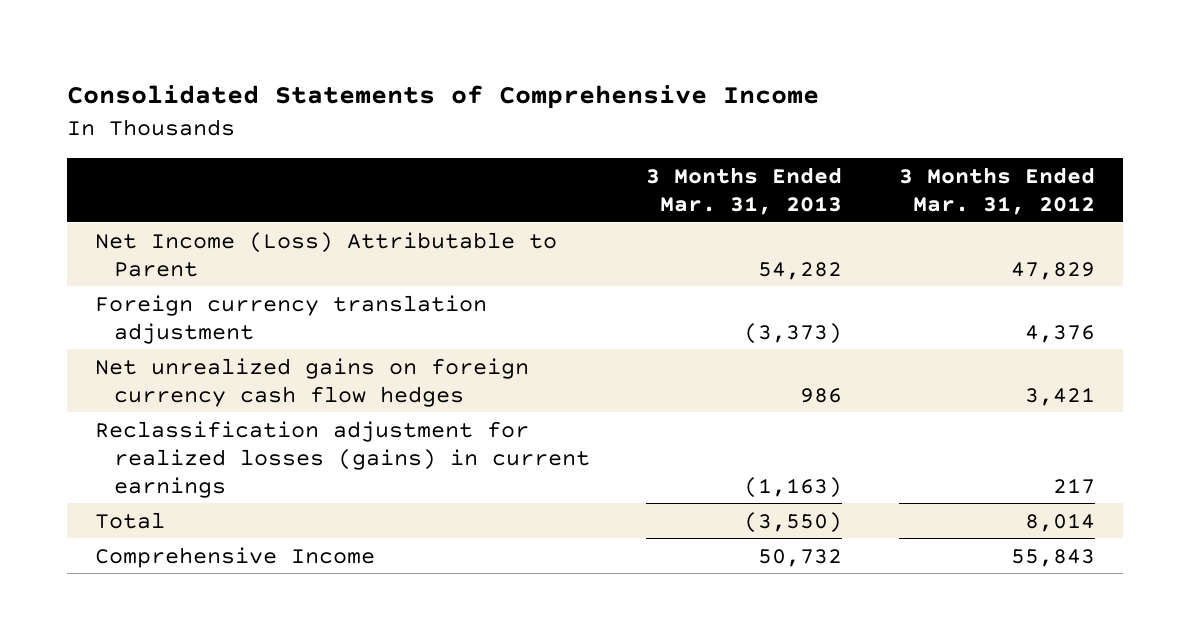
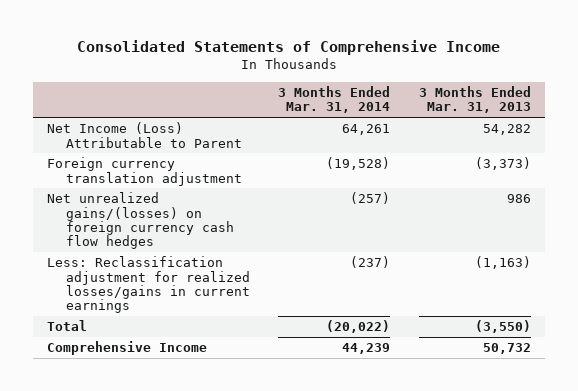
[898,166,1095,215] 3 Months Ended Mar. 31, 2012 -> none
none -> [278,85,391,114] 3 Months Ended Mar. 31, 2014
[95,357,530,407] Net unrealized gains on foreign currency cash flow hedges -> [47,192,235,250] Net unrealized gains/(losses) on foreign currency cash flow hedges
[95,420,590,498] Reclassification adjustment for realized losses (gains) in current earnings -> [47,256,251,314] Less: Reclassification adjustment for realized losses/gains in current earnings

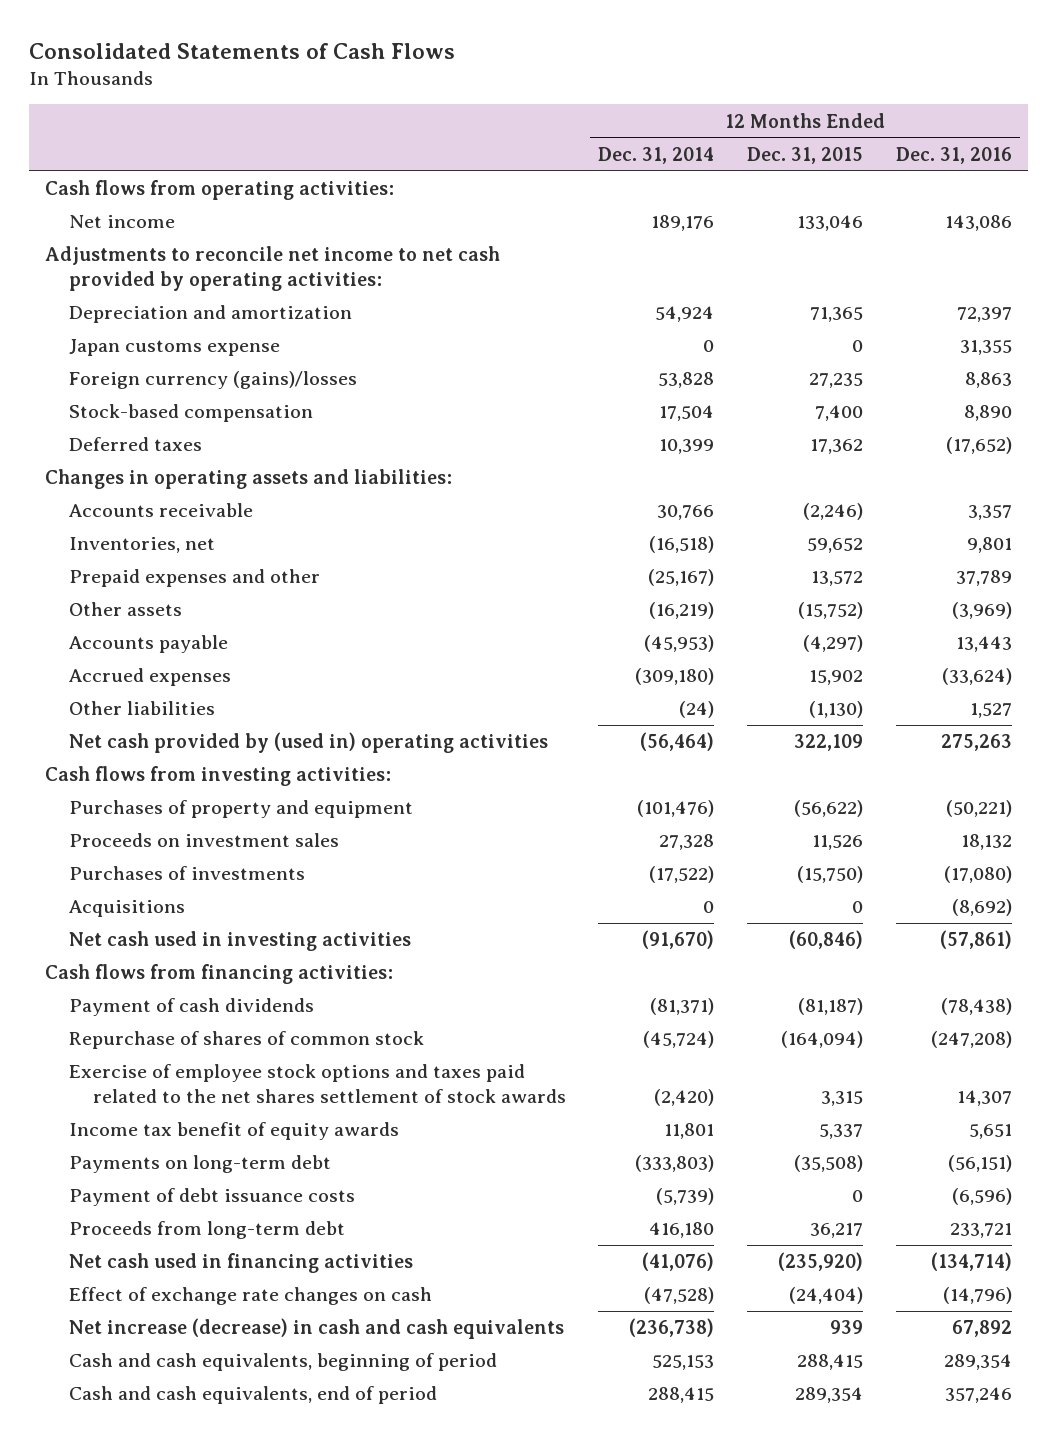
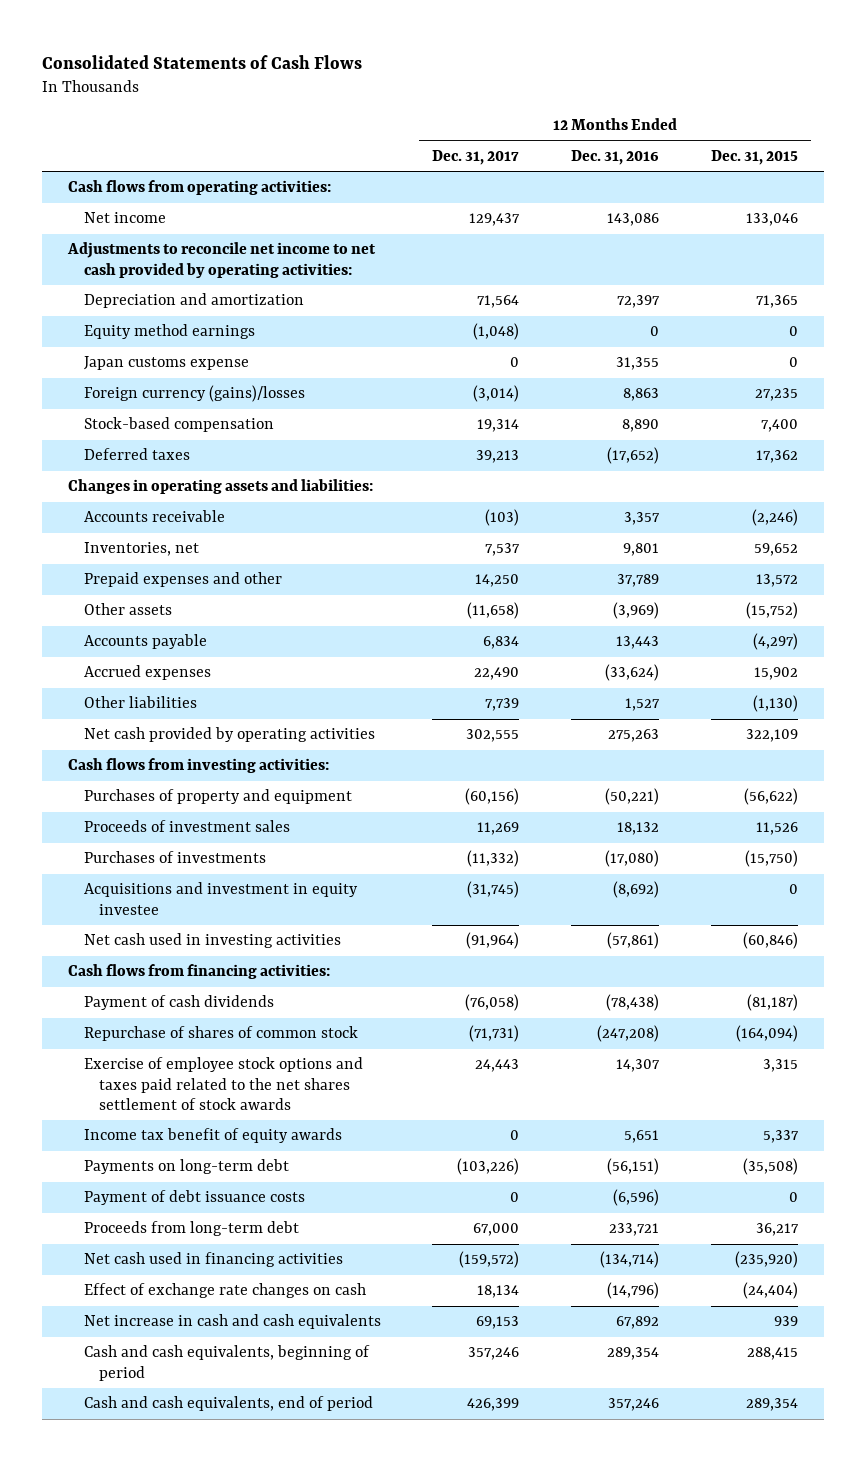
[598,146,715,164] Dec. 31, 2014 -> none
none -> [432,149,520,165] Dec. 31, 2017
none -> [83,324,255,340] Equity method earnings
[68,732,548,754] Net cash provided by (used in) operating activities -> [83,727,375,743] Net cash provided by operating activities
[68,833,339,848] Proceeds on investment sales -> [83,820,290,833] Proceeds of investment sales
[68,900,185,918] Acquisitions -> [83,882,358,915] Acquisitions and investment in equity investee
[68,1318,564,1340] Net increase (decrease) in cash and cash equivalents -> [83,1314,381,1330] Net increase in cash and cash equivalents

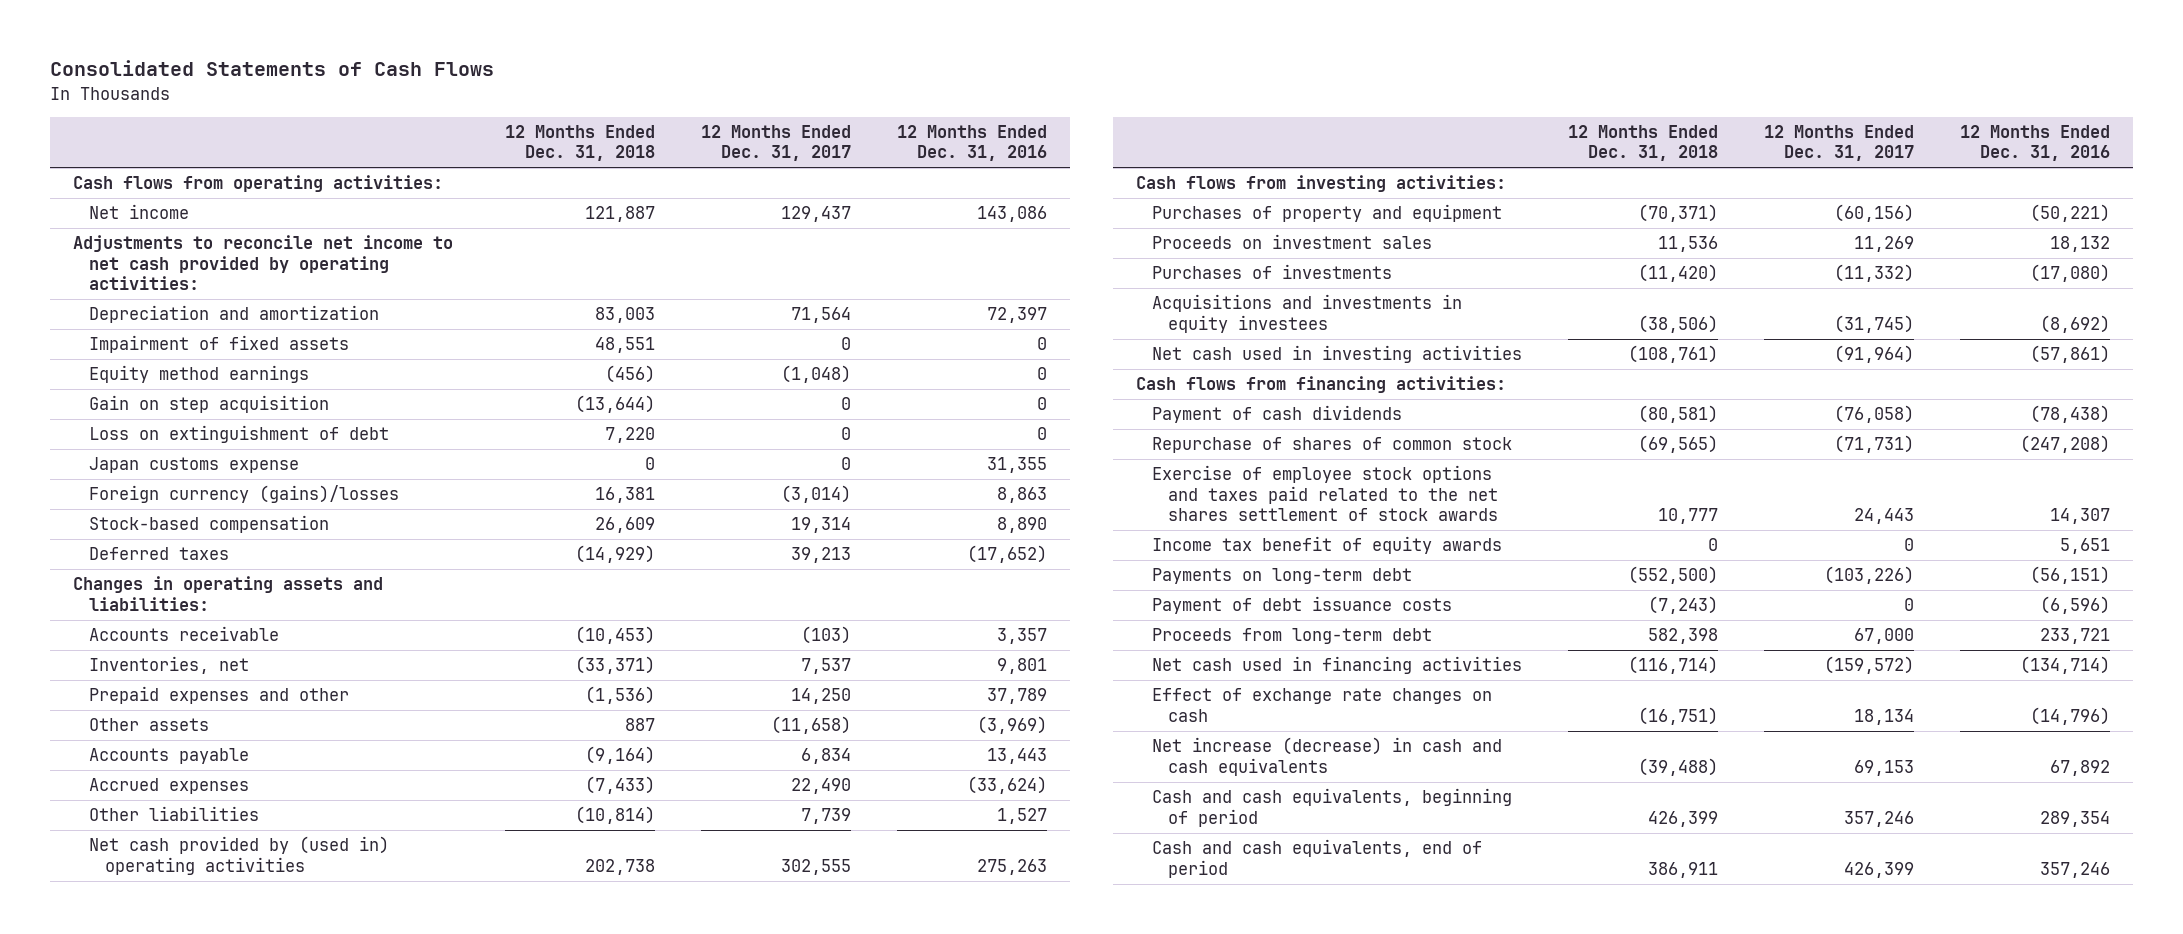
[711,149,799,165] Dec. 31, 2015 -> none
none -> [504,125,655,162] 12 Months Ended Dec. 31, 2018
none -> [88,335,349,354] Impairment of fixed assets
none -> [88,395,329,414] Gain on step acquisition
none -> [88,425,389,444] Loss on extinguishment of debt
[83,727,375,743] Net cash provided by operating activities -> [88,836,389,875] Net cash provided by (used in) operating activities
[83,820,290,833] Proceeds of investment sales -> [1152,234,1433,250] Proceeds on investment sales
[83,882,358,915] Acquisitions and investment in equity investee -> [1152,294,1463,333] Acquisitions and investments in equity investees
[83,1314,381,1330] Net increase in cash and cash equivalents -> [1152,737,1503,776] Net increase (decrease) in cash and cash equivalents

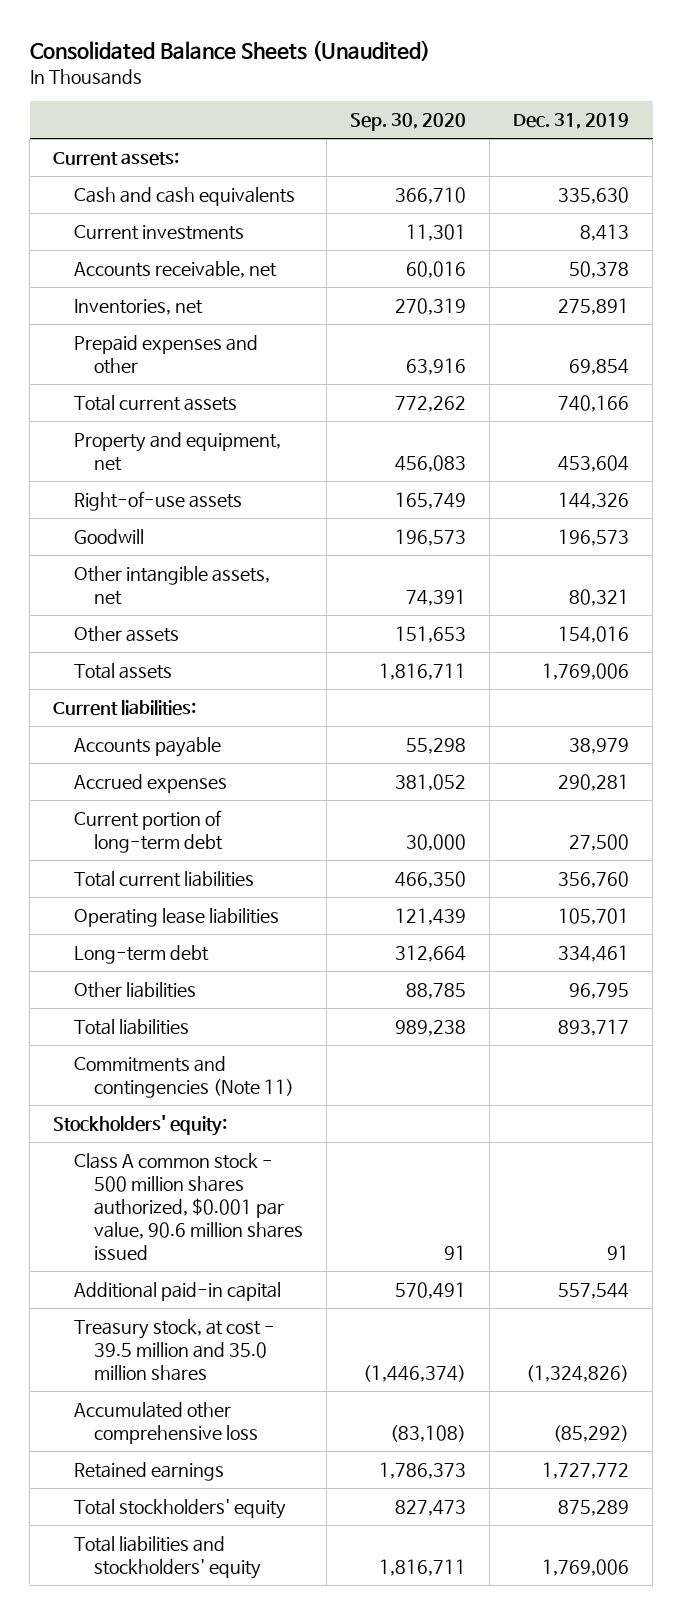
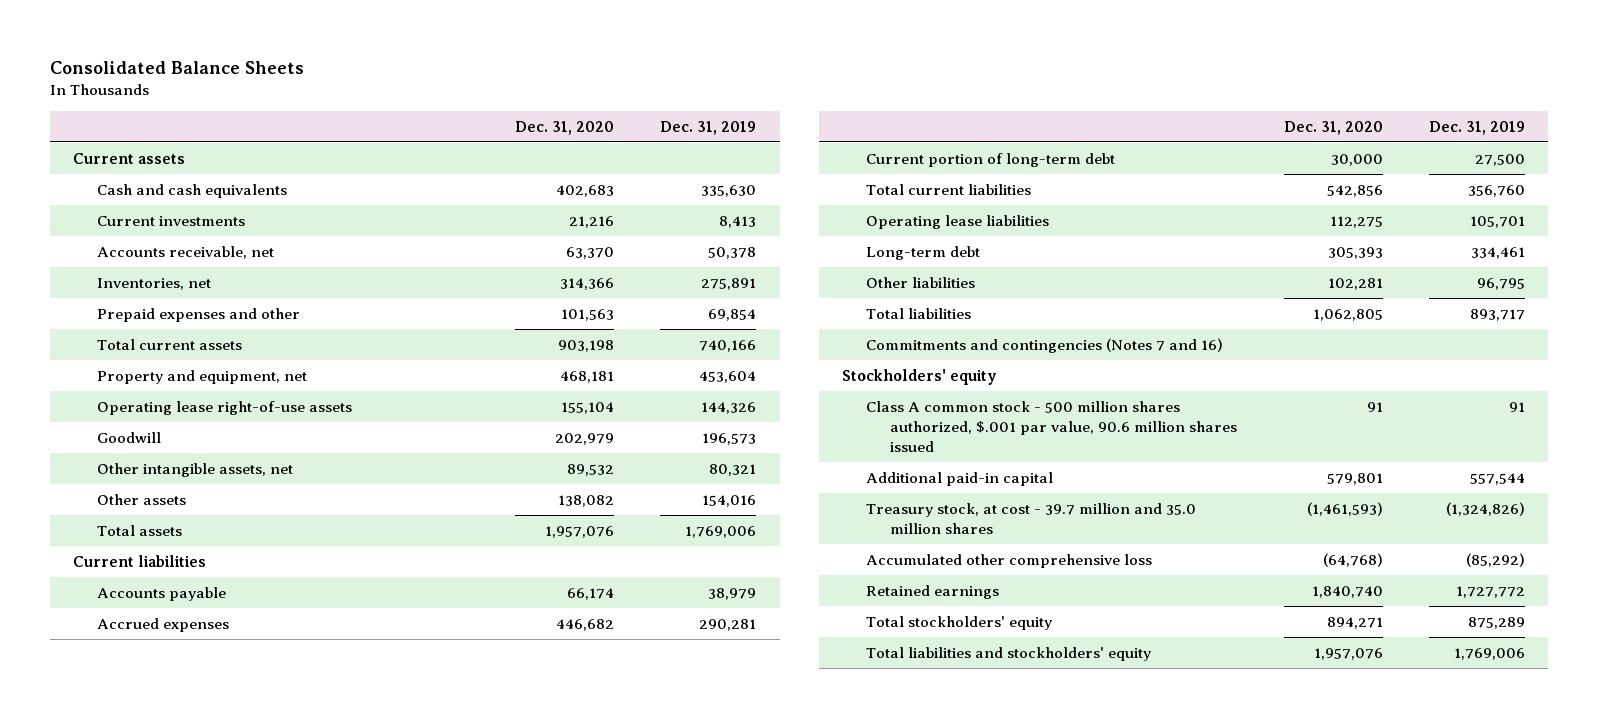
[29,40,430,62] Consolidated Balance Sheets (Unaudited) -> [49,61,304,75] Consolidated Balance Sheets
[350,113,467,132] Sep. 30, 2020 -> none
none -> [515,120,615,135] Dec. 31, 2020
[53,152,180,167] Current assets: -> [72,152,185,164] Current assets
[73,491,242,512] Right-of-use assets -> [97,400,353,415] Operating lease right-of-use assets
[53,700,197,717] Current liabilities: -> [72,554,206,567] Current liabilities
[73,1056,295,1099] Commitments and contingencies (Note 11) -> [866,337,1224,353] Commitments and contingencies (Notes 7 and 16)
[53,1115,228,1137] Stockholders' equity: -> [841,368,997,385] Stockholders' equity
[73,1153,304,1260] Class A common stock - 500 million shares authorized, $0.001 par value, 90.6 million shares issued -> [866,400,1238,452] Class A common stock - 500 million shares authorized, $.001 par value, 90.6 million shares issued
[73,1319,275,1382] Treasury stock, at cost - 39.5 million and 35.0 million shares -> [866,502,1197,534] Treasury stock, at cost - 39.7 million and 35.0 million shares

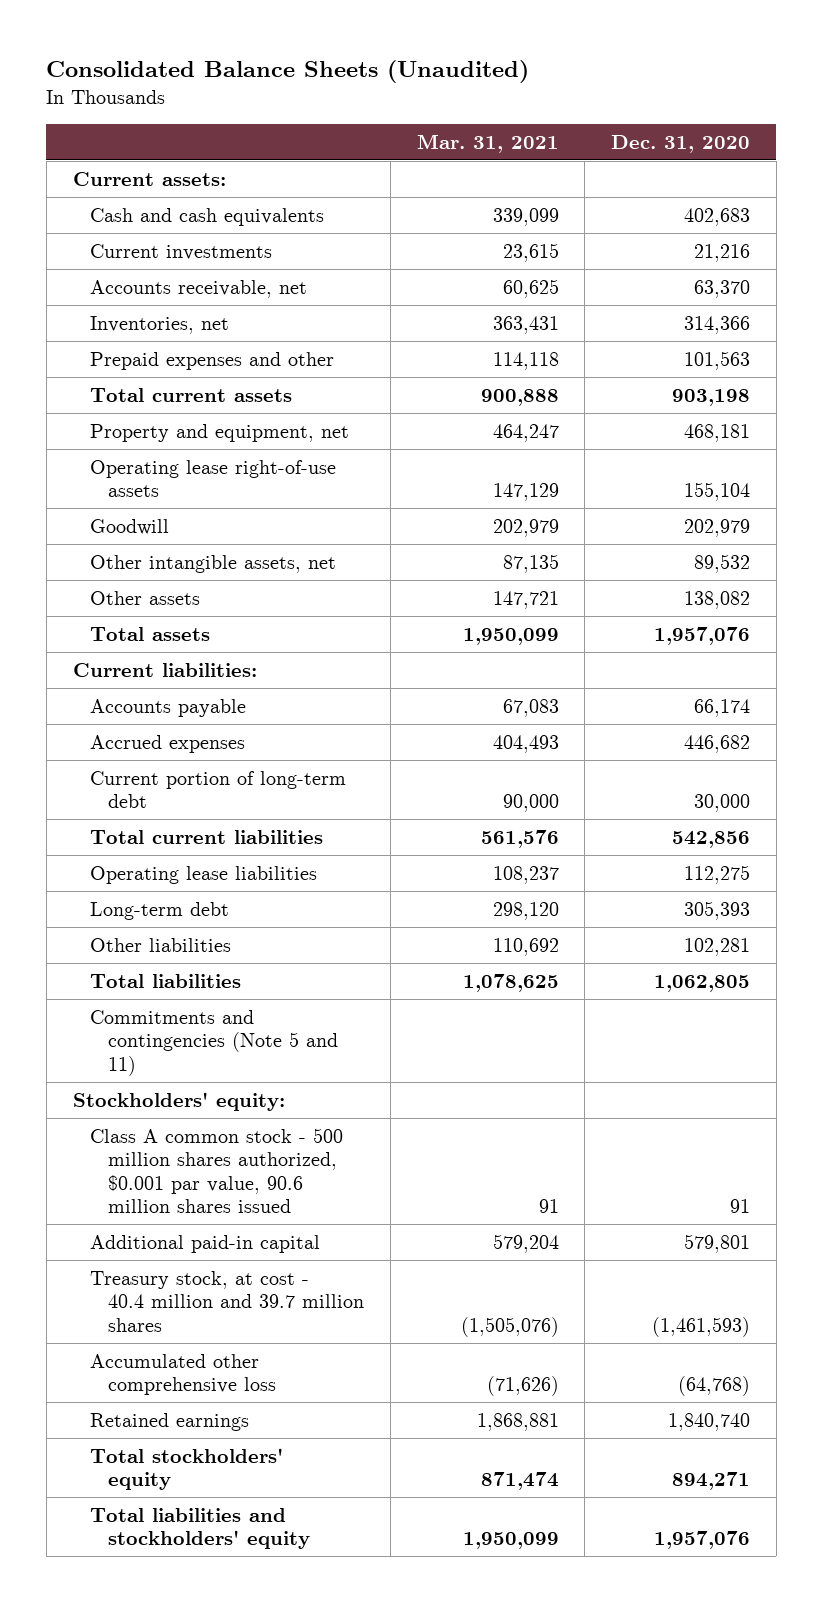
[49,61,304,75] Consolidated Balance Sheets -> [46,60,530,84] Consolidated Balance Sheets (Unaudited)
[660,120,757,135] Dec. 31, 2019 -> none
none -> [416,133,559,153] Mar. 31, 2021
[72,152,185,164] Current assets -> [72,171,226,186] Current assets:
[72,554,206,567] Current liabilities -> [72,662,257,677] Current liabilities:
[866,337,1224,353] Commitments and contingencies (Notes 7 and 16) -> [90,1009,339,1076] Commitments and contingencies (Note 5 and 11)
[841,368,997,385] Stockholders' equity -> [72,1091,285,1111] Stockholders' equity:
[866,400,1238,452] Class A common stock - 500 million shares authorized, $.001 par value, 90.6 million shares issued -> [90,1127,344,1213] Class A common stock - 500 million shares authorized, $0.001 par value, 90.6 million shares issued
[866,502,1197,534] Treasury stock, at cost - 39.7 million and 35.0 million shares -> [90,1270,365,1332] Treasury stock, at cost - 40.4 million and 39.7 million shares

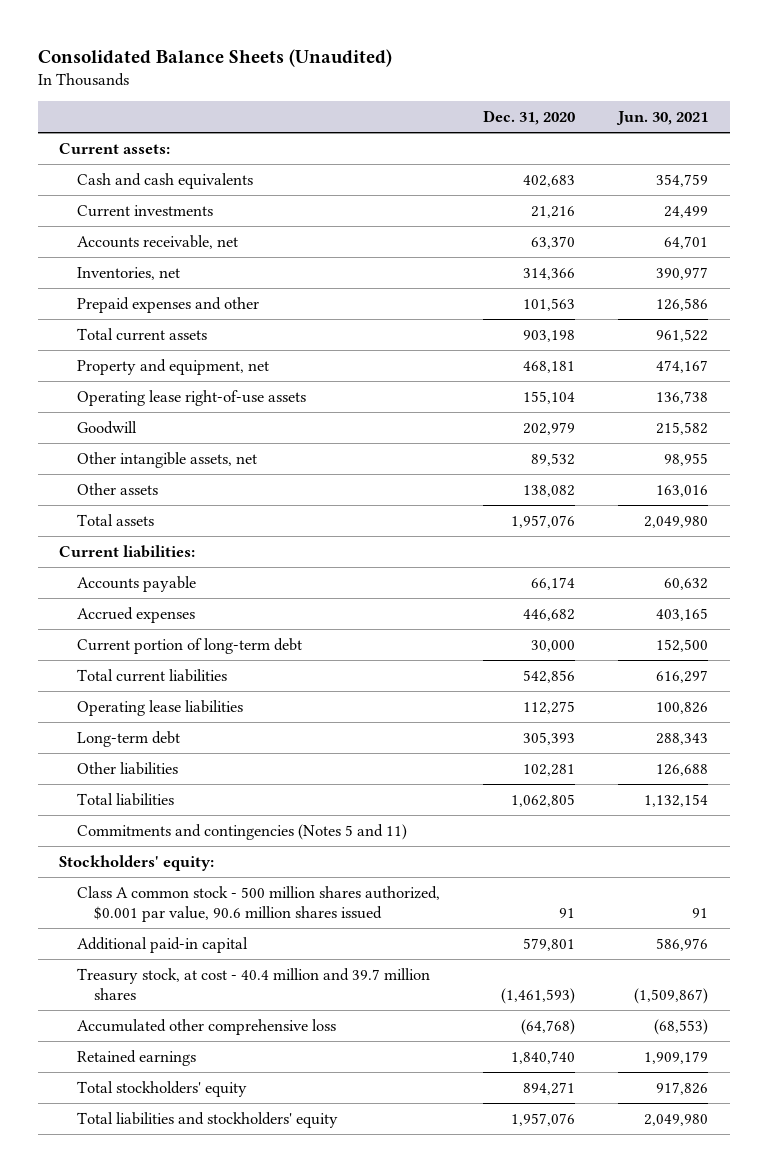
[416,133,559,153] Mar. 31, 2021 -> none
none -> [616,111,709,126] Jun. 30, 2021
[90,1009,339,1076] Commitments and contingencies (Note 5 and 11) -> [76,823,407,840] Commitments and contingencies (Notes 5 and 11)

